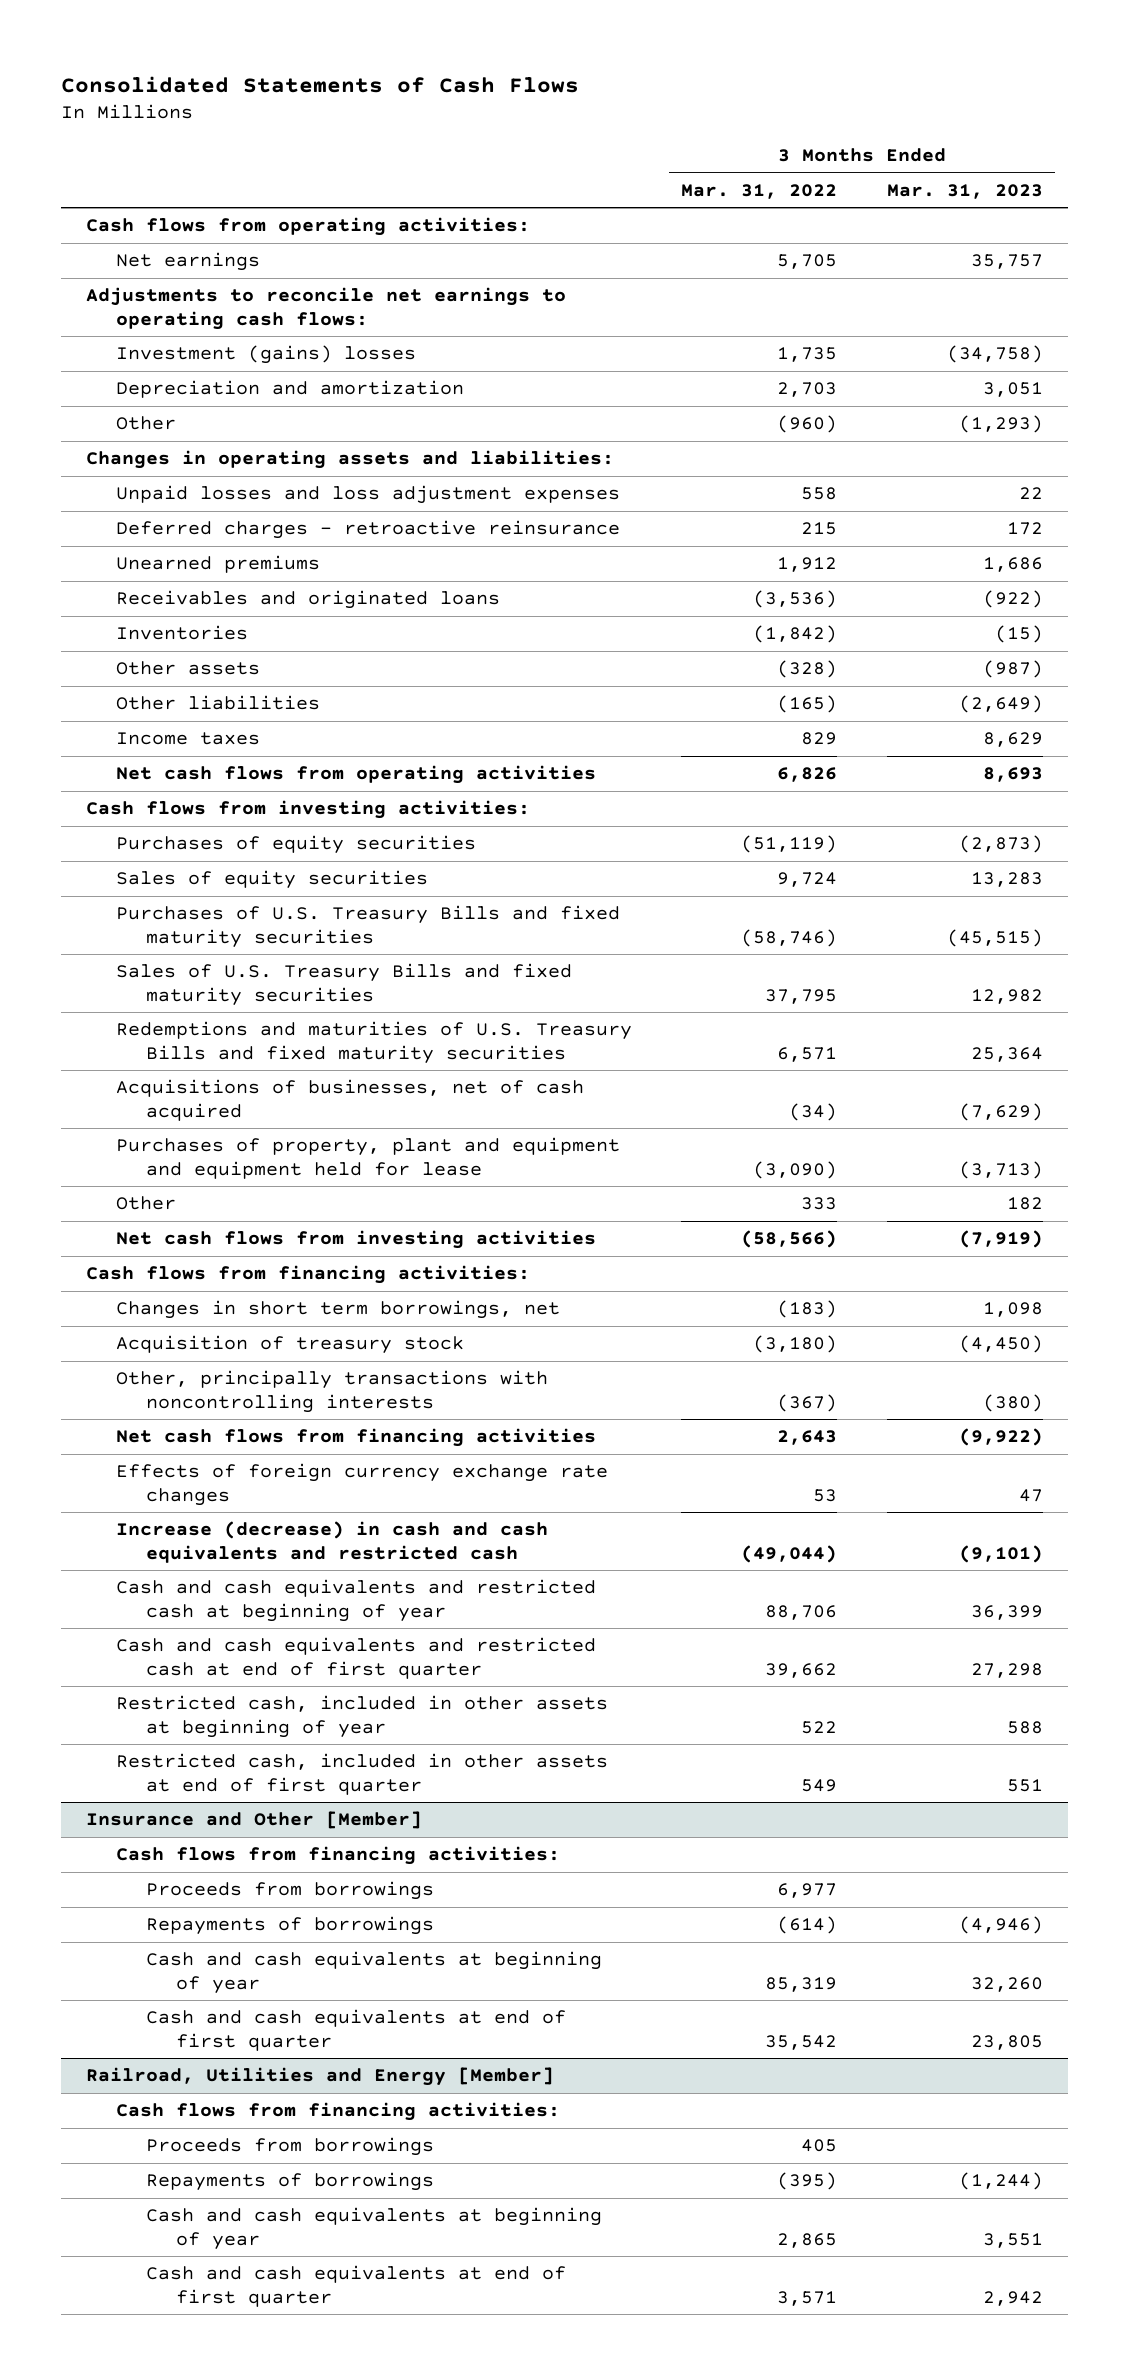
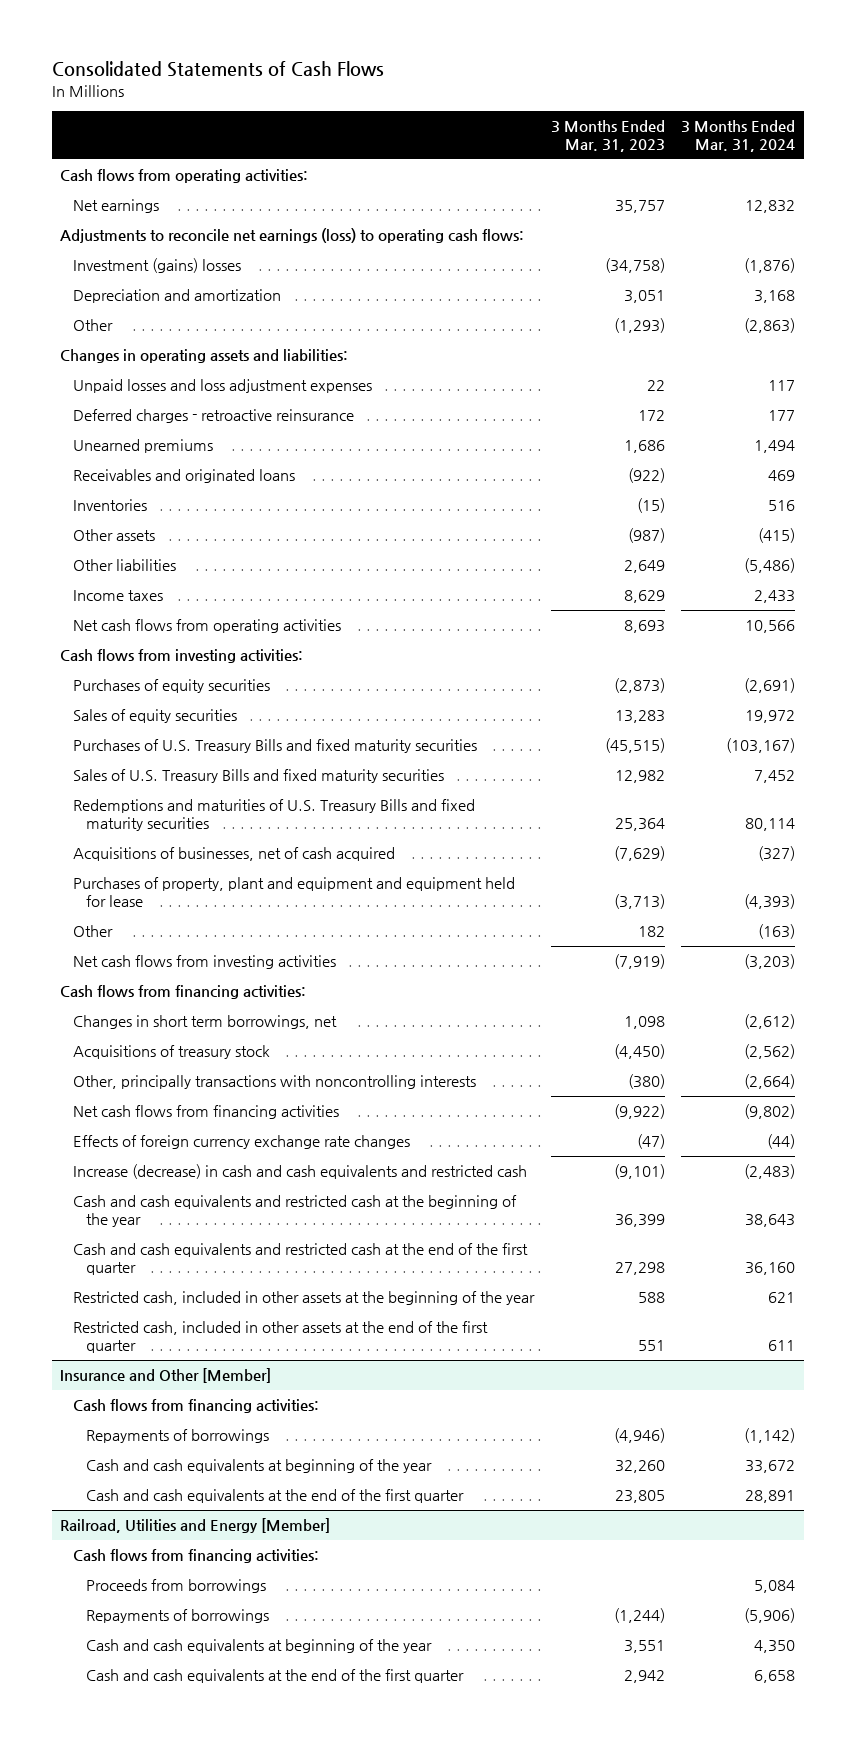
[681,183,838,199] Mar. 31, 2022 -> none
none -> [681,119,796,153] 3 Months Ended Mar. 31, 2024
[85,287,566,330] Adjustments to reconcile net earnings to operating cash flows: -> [60,228,525,244] Adjustments to reconcile net earnings (loss) to operating cash flows:
[958,695,1043,714] (2,649) -> [623,560,665,574] 2,649
[115,1335,464,1355] Acquisition of treasury stock -> [73,1045,271,1060] Acquisitions of treasury stock
[1018,1488,1043,1502] 47 -> [636,1134,665,1150] (47)
[115,1579,596,1622] Cash and cash equivalents and restricted cash at beginning of year -> [73,1195,518,1228] Cash and cash equivalents and restricted cash at the beginning of the year
[115,1637,596,1679] Cash and cash equivalents and restricted cash at end of first quarter -> [73,1243,529,1276] Cash and cash equivalents and restricted cash at the end of the first quarter
[115,1695,608,1738] Restricted cash, included in other assets at beginning of year -> [73,1291,536,1306] Restricted cash, included in other assets at the beginning of the year
[115,1753,608,1795] Restricted cash, included in other assets at end of first quarter -> [73,1321,489,1354] Restricted cash, included in other assets at the end of the first quarter
[146,1881,435,1901] Proceeds from borrowings -> none
[146,1951,603,1994] Cash and cash equivalents at beginning of year -> [86,1459,433,1474] Cash and cash equivalents at beginning of the year
[146,2009,567,2051] Cash and cash equivalents at end of first quarter -> [86,1489,465,1504] Cash and cash equivalents at the end of the first quarter
[146,2207,603,2250] Cash and cash equivalents at beginning of year -> [86,1639,433,1654] Cash and cash equivalents at beginning of the year
[146,2265,567,2307] Cash and cash equivalents at end of first quarter -> [86,1669,465,1684] Cash and cash equivalents at the end of the first quarter

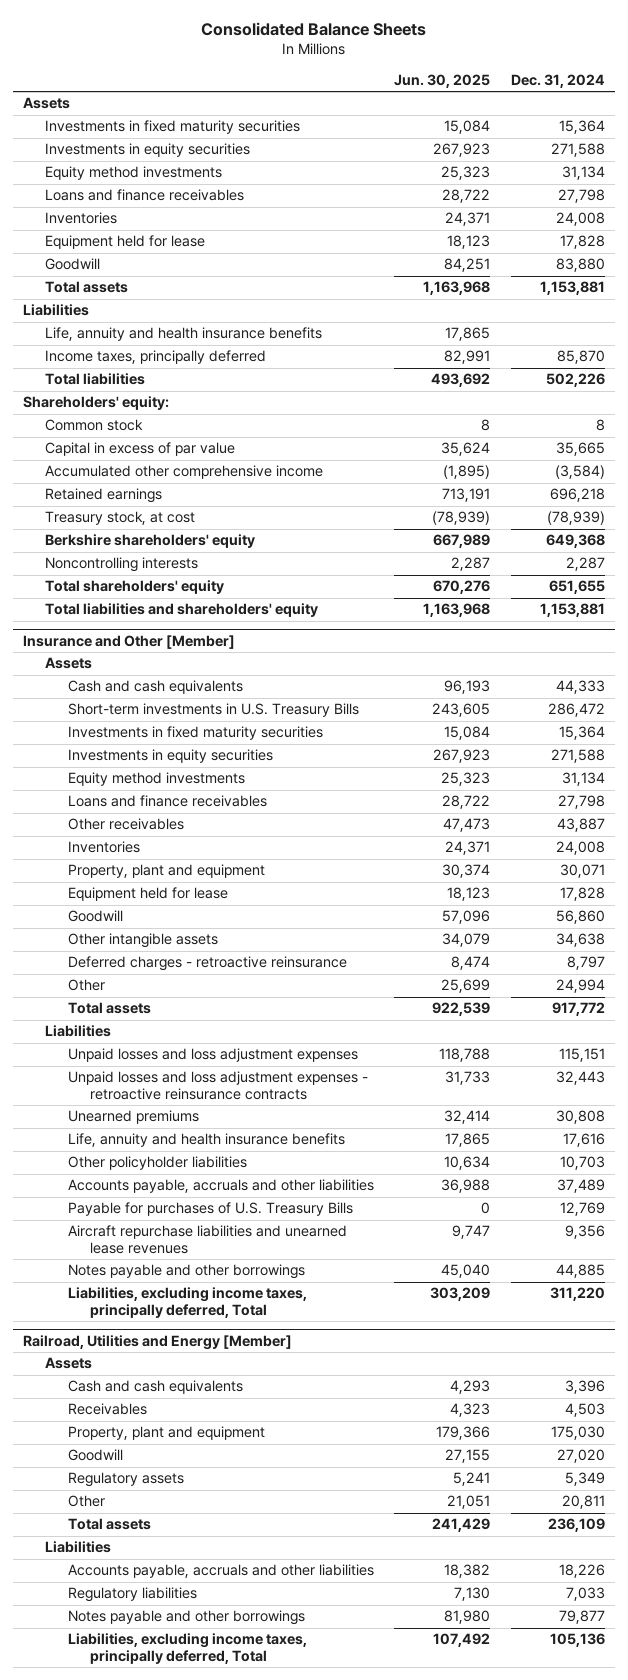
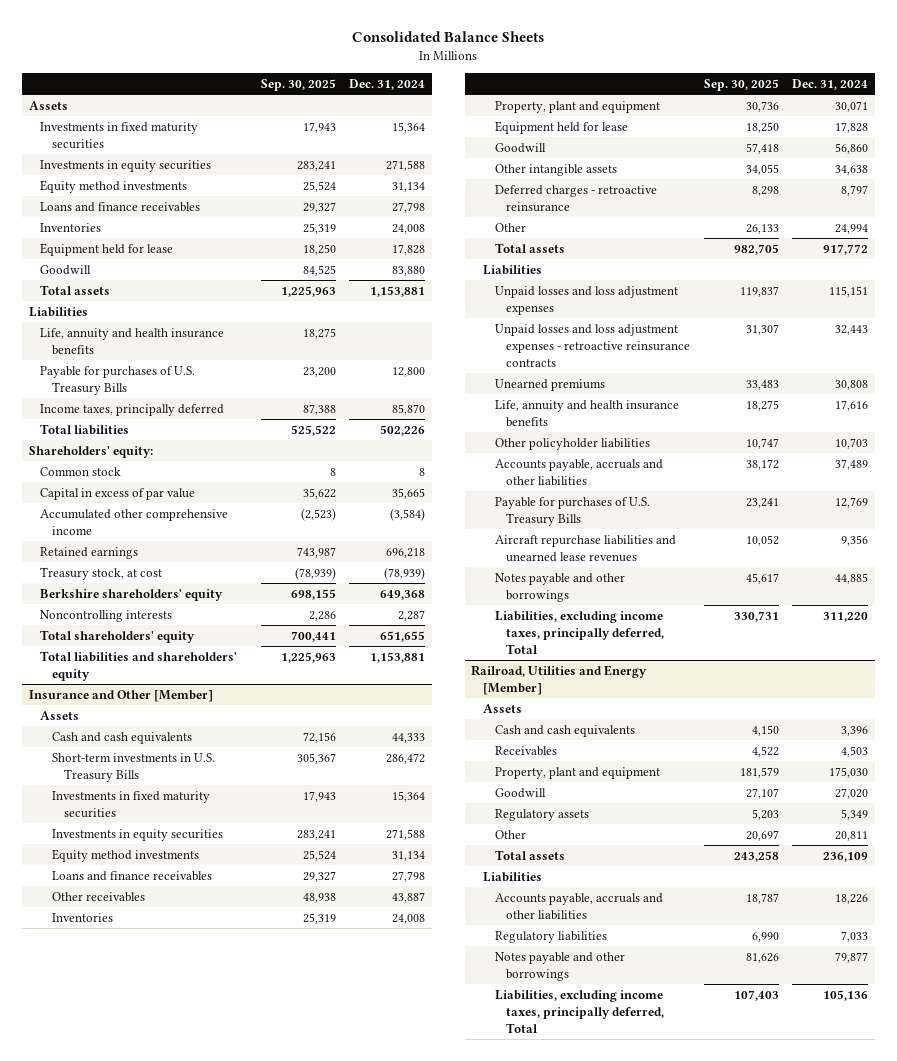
[394,74,491,89] Jun. 30, 2025 -> none
none -> [260,79,336,92] Sep. 30, 2025
none -> [40,365,196,395] Payable for purchases of U.S. Treasury Bills

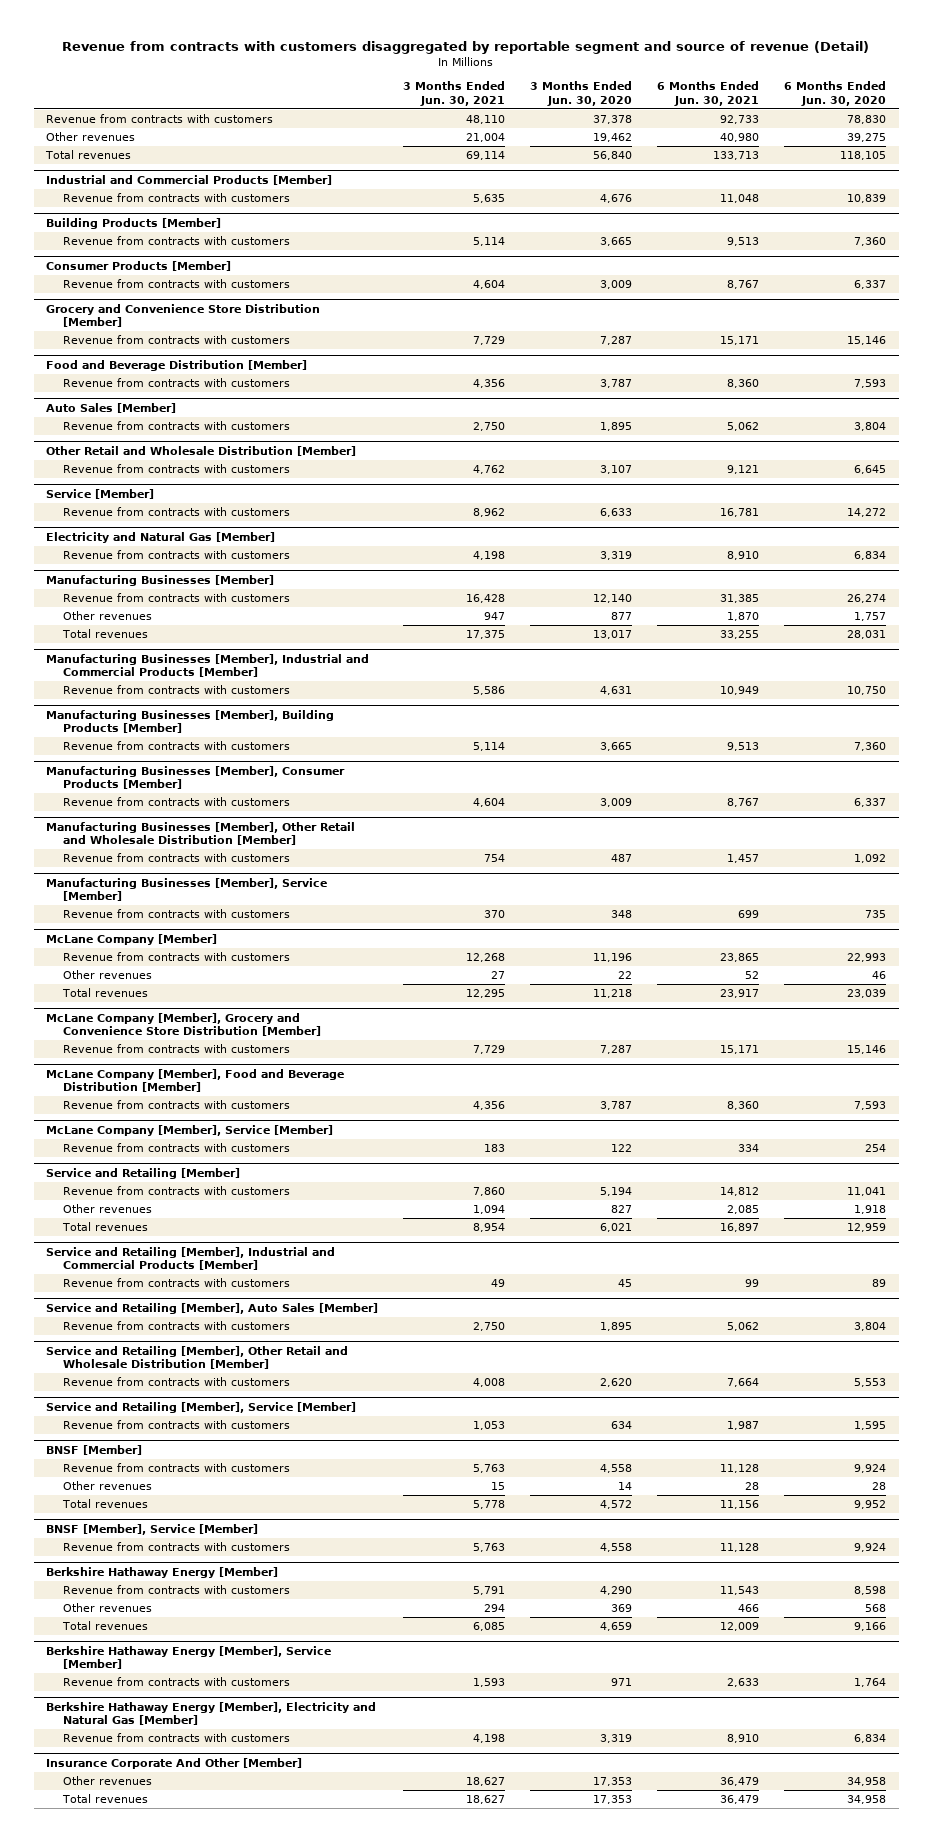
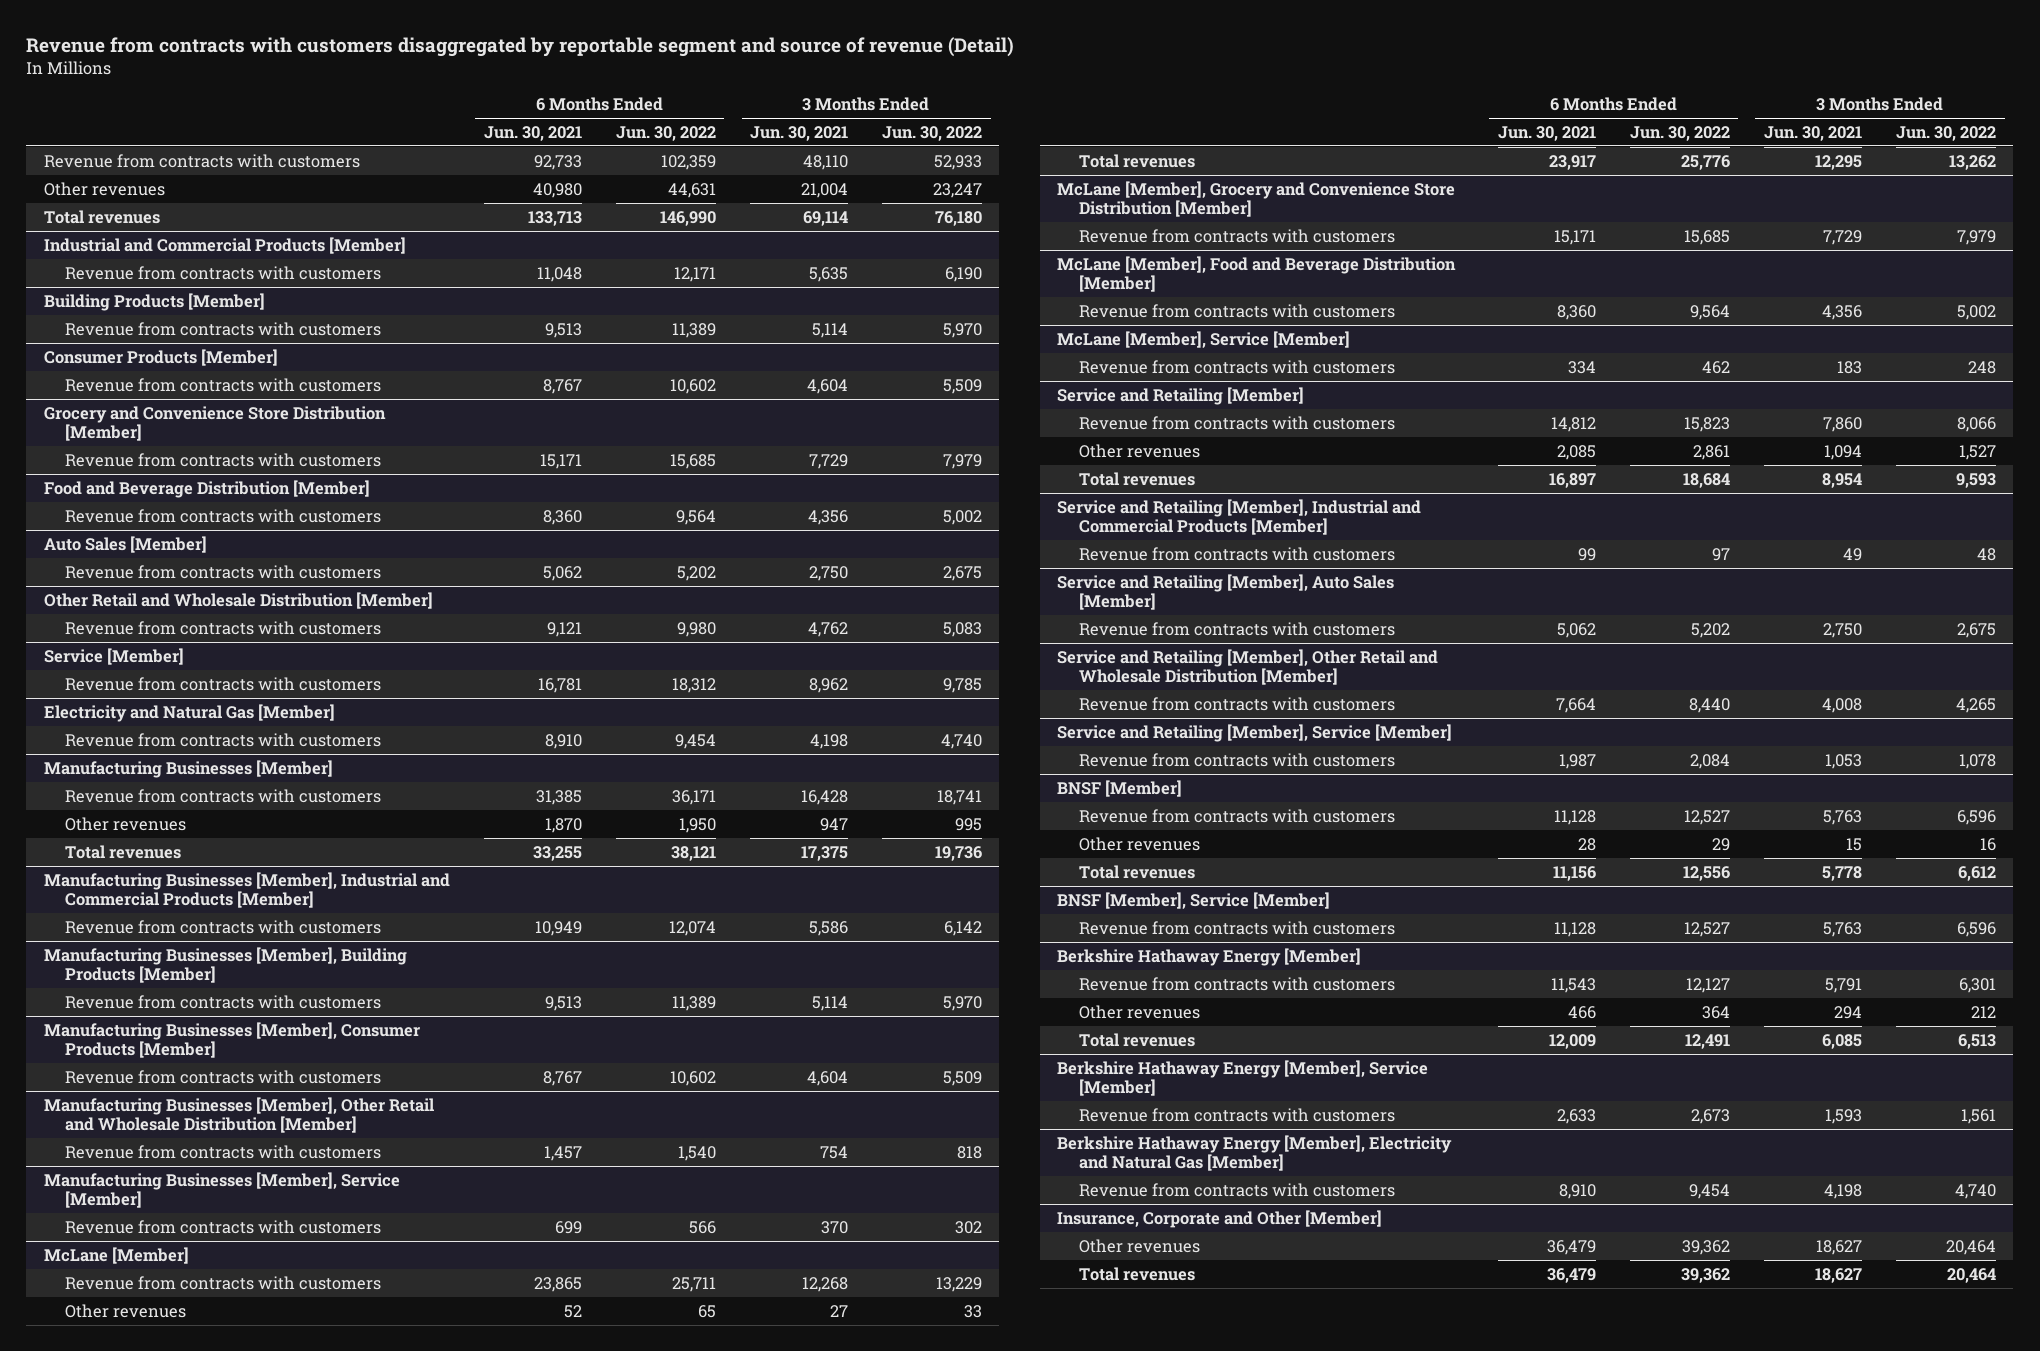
[530,81,633,106] 3 Months Ended Jun. 30, 2020 -> none
[784,81,887,106] 6 Months Ended Jun. 30, 2020 -> none
none -> [615,125,716,141] Jun. 30, 2022
none -> [882,125,983,141] Jun. 30, 2022
[46,933,218,945] McLane Company [Member] -> [43,1246,189,1264] McLane [Member]
[46,1012,322,1037] McLane Company [Member], Grocery and Convenience Store Distribution [Member] -> [1057,180,1456,217] McLane [Member], Grocery and Convenience Store Distribution [Member]
[46,1068,345,1093] McLane Company [Member], Food and Beverage Distribution [Member] -> [1057,255,1457,292] McLane [Member], Food and Beverage Distribution [Member]
[46,1124,334,1136] McLane Company [Member], Service [Member] -> [1057,330,1351,348] McLane [Member], Service [Member]
[46,1757,303,1769] Insurance Corporate And Other [Member] -> [1057,1209,1383,1228] Insurance, Corporate and Other [Member]

